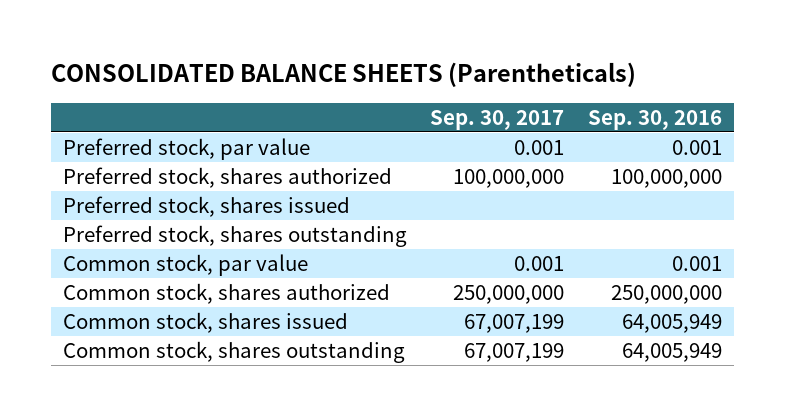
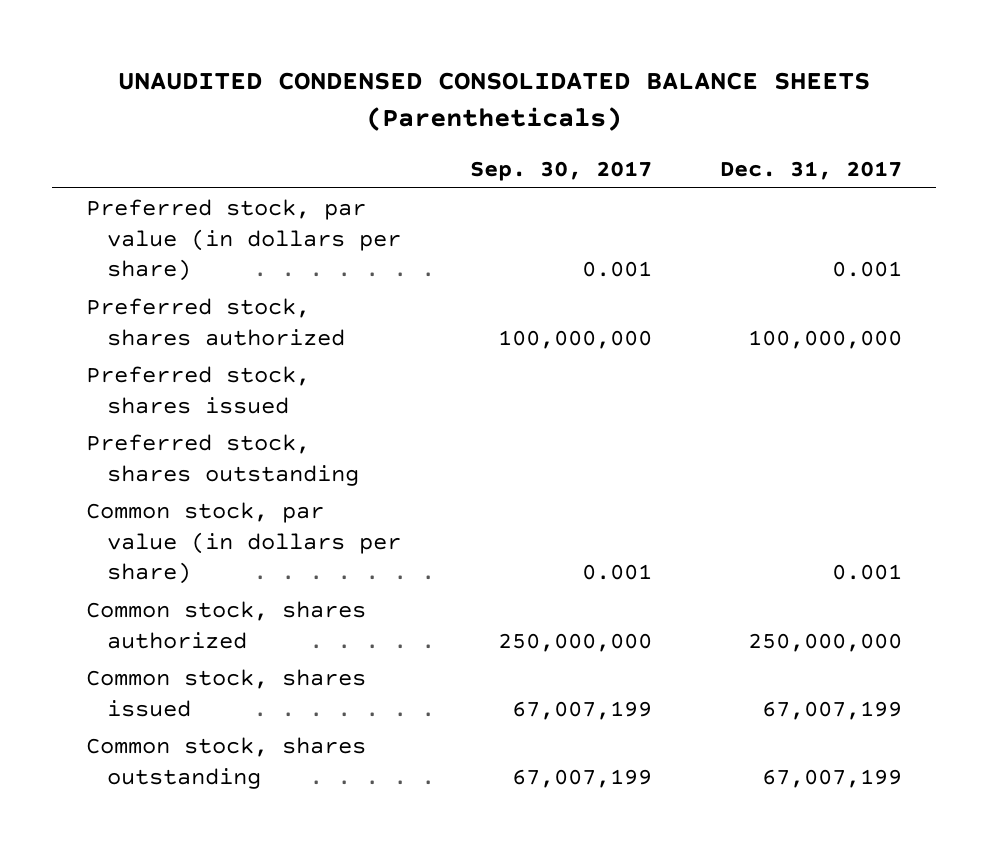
[50,62,636,88] CONSOLIDATED BALANCE SHEETS (Parentheticals) -> [118,71,871,131] UNAUDITED CONDENSED CONSOLIDATED BALANCE SHEETS (Parentheticals)
[588,109,723,130] Sep. 30, 2016 -> none
none -> [720,160,903,180] Dec. 31, 2017
[62,137,310,160] Preferred stock, par value -> [86,198,402,282] Preferred stock, par value (in dollars per share)
[62,253,308,276] Common stock, par value -> [86,501,402,585] Common stock, par value (in dollars per share)

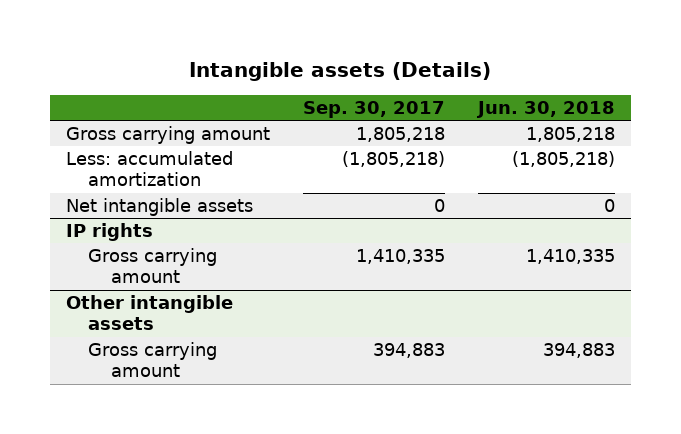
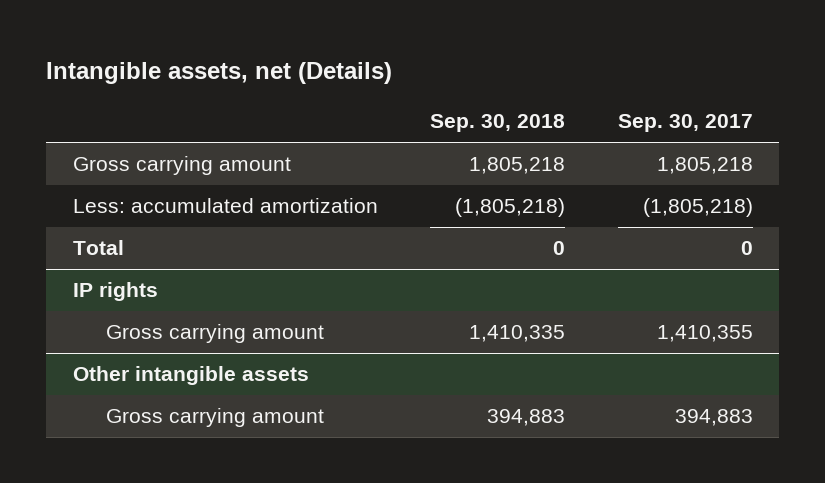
[189,62,492,82] Intangible assets (Details) -> [46,61,393,84] Intangible assets, net (Details)
[475,101,615,119] Jun. 30, 2018 -> none
none -> [430,114,566,133] Sep. 30, 2018
[66,198,254,217] Net intangible assets -> [72,240,124,256] Total
[355,249,445,265] 1,410,335 -> [656,325,753,343] 1,410,355

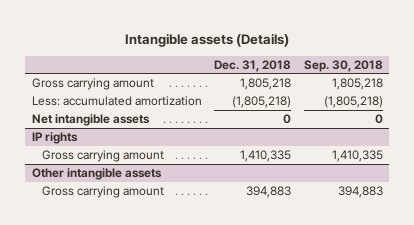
[46,61,393,84] Intangible assets, net (Details) -> [125,32,290,47] Intangible assets (Details)
[617,114,753,133] Sep. 30, 2017 -> none
none -> [214,59,292,72] Dec. 31, 2018
[72,240,124,256] Total -> [31,114,150,127] Net intangible assets

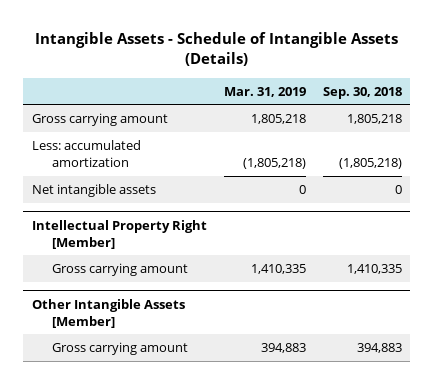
[125,32,290,47] Intangible assets (Details) -> [34,31,398,67] Intangible Assets - Schedule of Intangible Assets (Details)
[214,59,292,72] Dec. 31, 2018 -> none
none -> [223,86,306,97] Mar. 31, 2019
[31,132,78,145] IP rights -> [31,219,207,249] Intellectual Property Right [Member]
[31,168,162,181] Other intangible assets -> [31,298,185,328] Other Intangible Assets [Member]

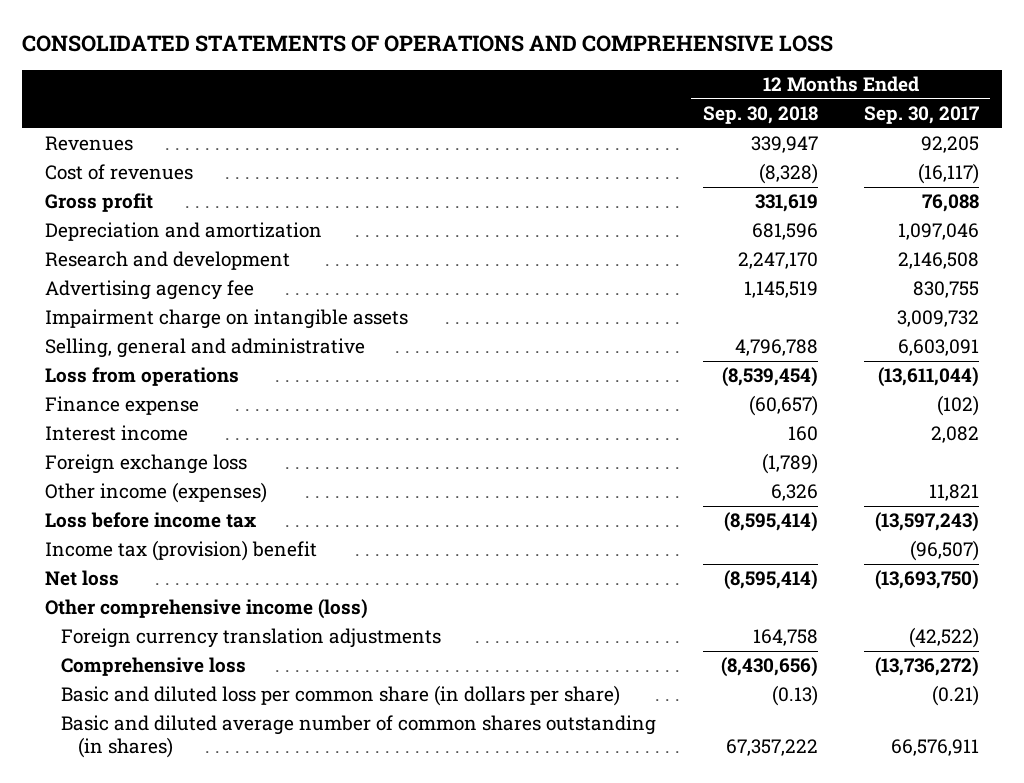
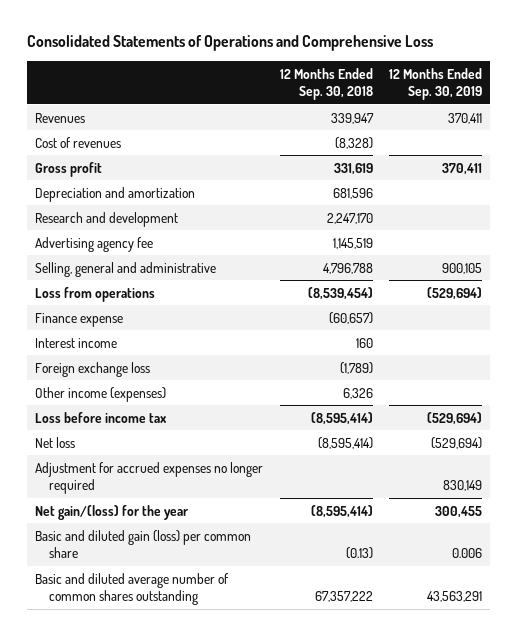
[22,35,834,53] CONSOLIDATED STATEMENTS OF OPERATIONS AND COMPREHENSIVE LOSS -> [26,35,433,52] Consolidated Statements of Operations and Comprehensive Loss
[863,106,979,125] Sep. 30, 2017 -> none
none -> [389,67,483,101] 12 Months Ended Sep. 30, 2019
[45,309,409,330] Impairment charge on intangible assets -> none
[45,540,318,562] Income tax (provision) benefit -> none
[45,599,369,620] Other comprehensive income (loss) -> none
[61,628,442,649] Foreign currency translation adjustments -> none
[61,657,247,677] Comprehensive loss -> none
none -> [34,461,263,495] Adjustment for accrued expenses no longer required
none -> [34,504,189,520] Net gain/(loss) for the year
[61,685,621,707] Basic and diluted loss per common share (in dollars per share) -> [34,529,251,559] Basic and diluted gain (loss) per common share
[61,715,657,759] Basic and diluted average number of common shares outstanding (in shares) -> [34,572,229,606] Basic and diluted average number of common shares outstanding

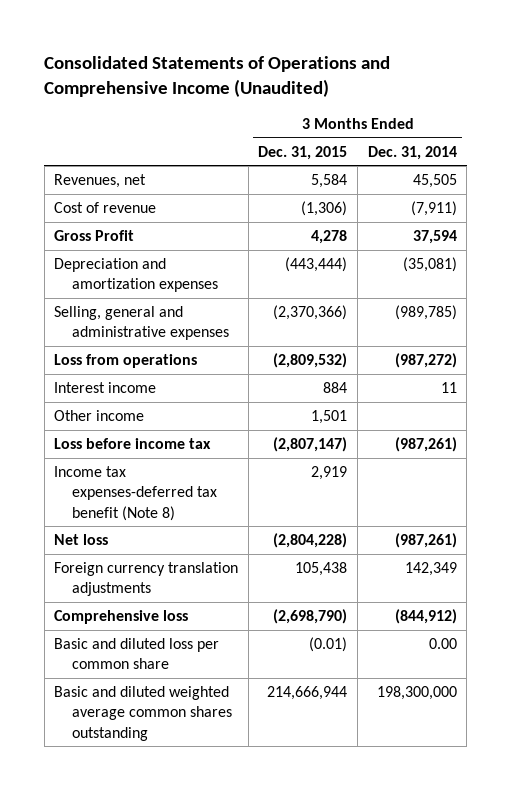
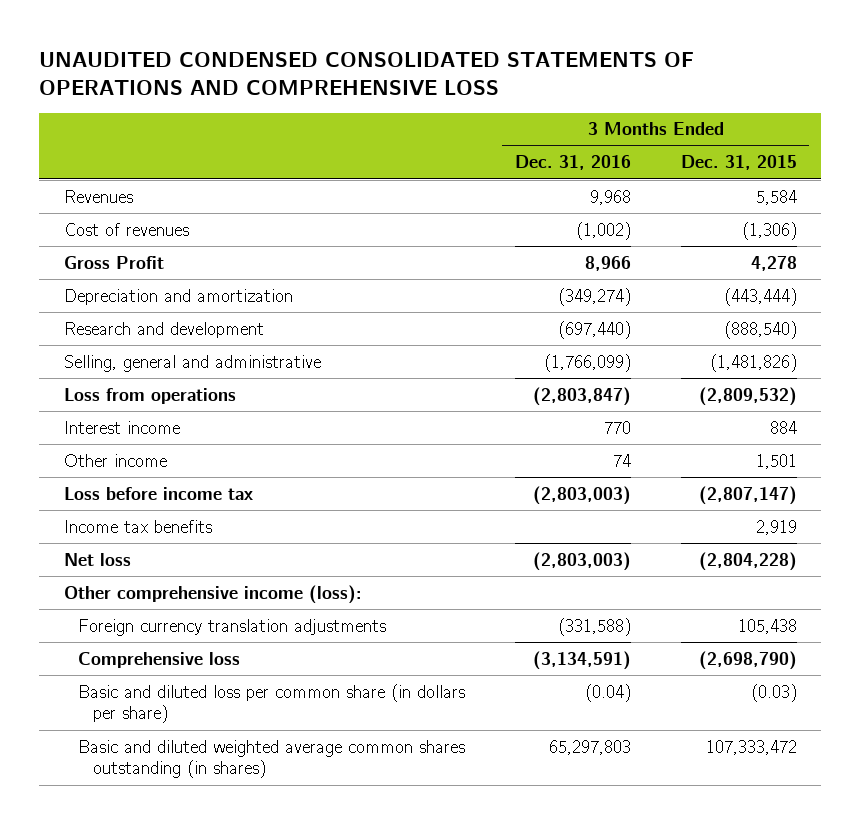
[44,56,391,97] Consolidated Statements of Operations and Comprehensive Income (Unaudited) -> [38,51,694,95] UNAUDITED CONDENSED CONSOLIDATED STATEMENTS OF OPERATIONS AND COMPREHENSIVE LOSS
[367,145,457,160] Dec. 31, 2014 -> none
none -> [514,155,631,171] Dec. 31, 2016
[54,174,147,189] Revenues, net -> [63,189,133,203] Revenues
[54,202,157,214] Cost of revenue -> [63,222,189,236] Cost of revenues
[54,258,219,293] Depreciation and amortization expenses -> [63,288,293,305] Depreciation and amortization
none -> [63,321,264,338] Research and development
[54,306,230,341] Selling, general and administrative expenses -> [63,354,321,372] Selling, general and administrative
[273,305,348,321] (2,370,366) -> [709,353,797,372] (1,481,826)
[54,466,218,521] Income tax expenses-deferred tax benefit (Note 8) -> [63,519,212,533] Income tax benefits
none -> [63,584,362,604] Other comprehensive income (loss):
[54,638,220,670] Basic and diluted loss per common share -> [78,683,466,724] Basic and diluted loss per common share (in dollars per share)
[309,637,348,653] (0.01) -> [750,683,797,702] (0.03)
[54,686,233,741] Basic and diluted weighted average common shares outstanding -> [78,739,466,779] Basic and diluted weighted average common shares outstanding (in shares)
[267,686,348,701] 214,666,944 -> [705,739,797,755] 107,333,472

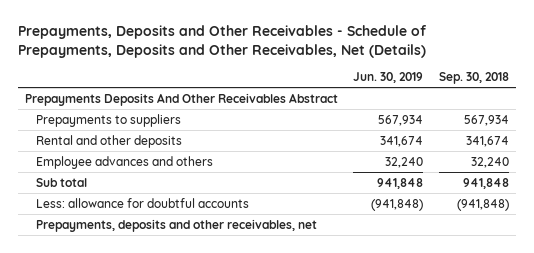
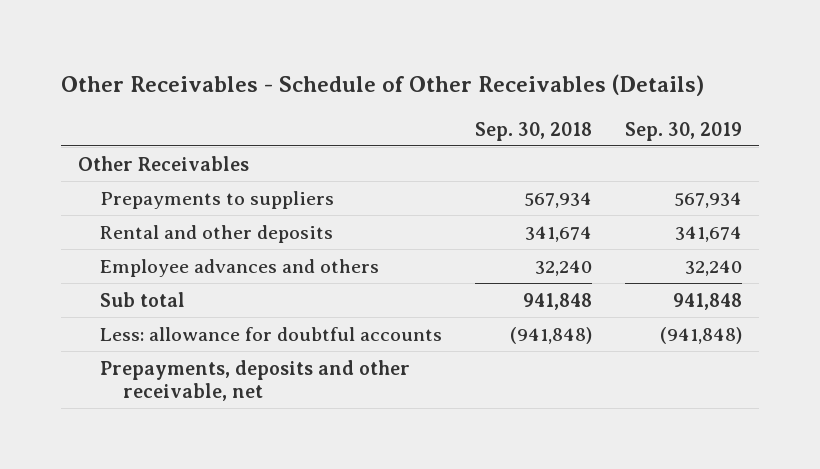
[17,25,427,58] Prepayments, Deposits and Other Receivables - Schedule of Prepayments, Deposits and Other Receivables, Net (Details) -> [61,74,705,97] Other Receivables - Schedule of Other Receivables (Details)
[353,72,424,84] Jun. 30, 2019 -> none
none -> [625,121,743,141] Sep. 30, 2019
[25,92,339,106] Prepayments Deposits And Other Receivables Abstract -> none
none -> [77,155,249,171] Other Receivables
[36,218,318,232] Prepayments, deposits and other receivables, net -> [100,359,411,401] Prepayments, deposits and other receivable, net

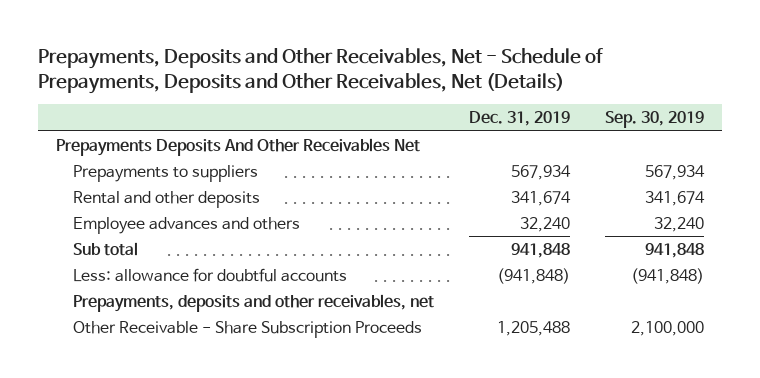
[61,74,705,97] Other Receivables - Schedule of Other Receivables (Details) -> [38,48,604,95] Prepayments, Deposits and Other Receivables, Net - Schedule of Prepayments, Deposits and Other Receivables, Net (Details)
[475,121,593,141] Sep. 30, 2018 -> none
none -> [469,111,571,127] Dec. 31, 2019
[77,155,249,171] Other Receivables -> none
none -> [55,138,420,157] Prepayments Deposits And Other Receivables Net
[100,359,411,401] Prepayments, deposits and other receivable, net -> [72,294,434,313] Prepayments, deposits and other receivables, net
none -> [72,321,422,339] Other Receivable - Share Subscription Proceeds

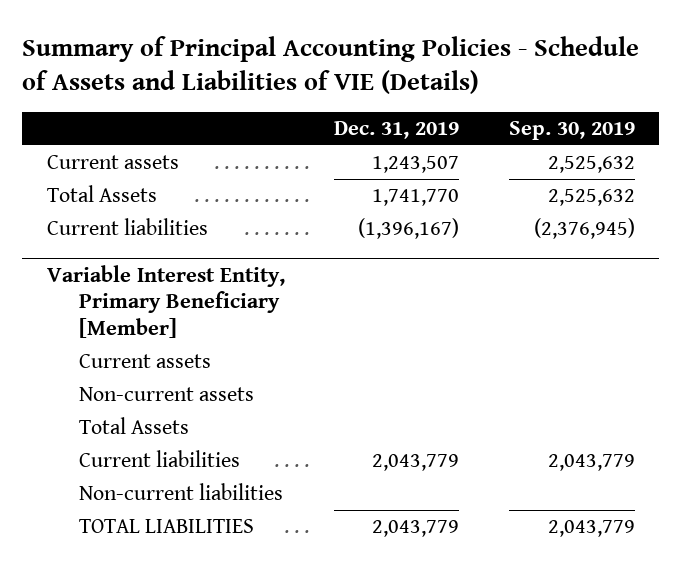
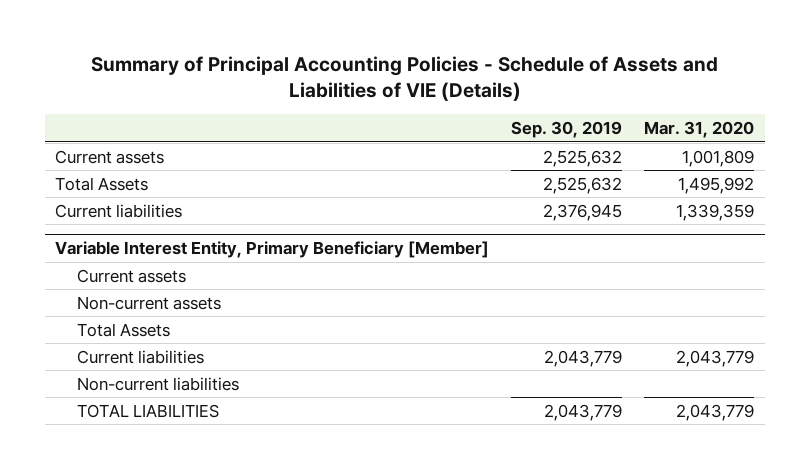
[334,121,460,140] Dec. 31, 2019 -> none
none -> [643,121,754,139] Mar. 31, 2020
[533,218,635,240] (2,376,945) -> [543,203,623,221] 2,376,945

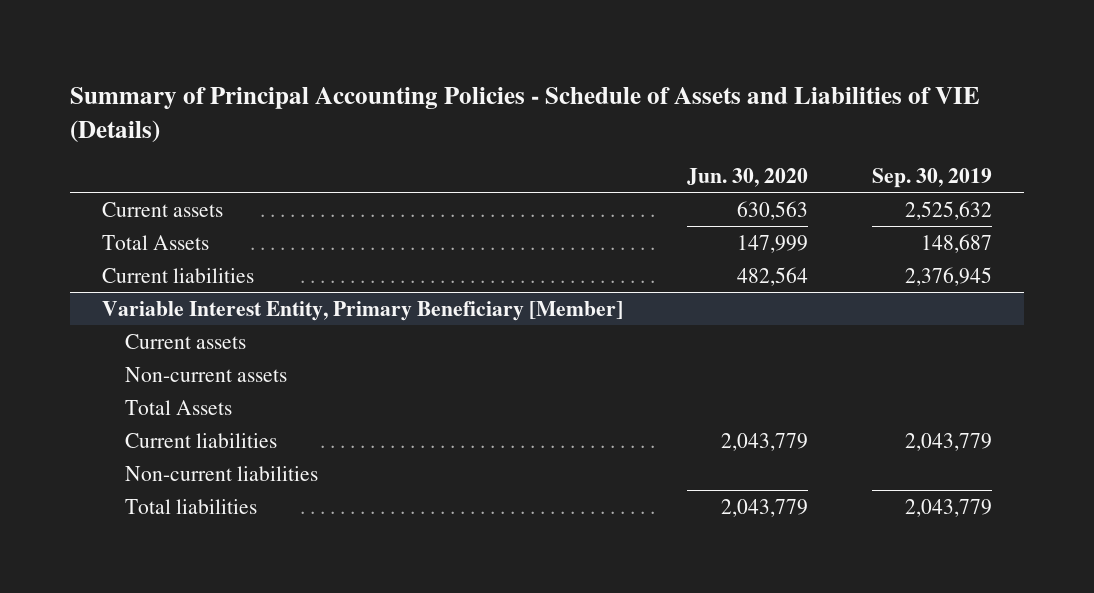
[643,121,754,139] Mar. 31, 2020 -> none
none -> [687,167,809,187] Jun. 30, 2020
[543,176,623,194] 2,525,632 -> [921,233,993,253] 148,687
[76,403,219,418] TOTAL LIABILITIES -> [124,498,257,514] Total liabilities

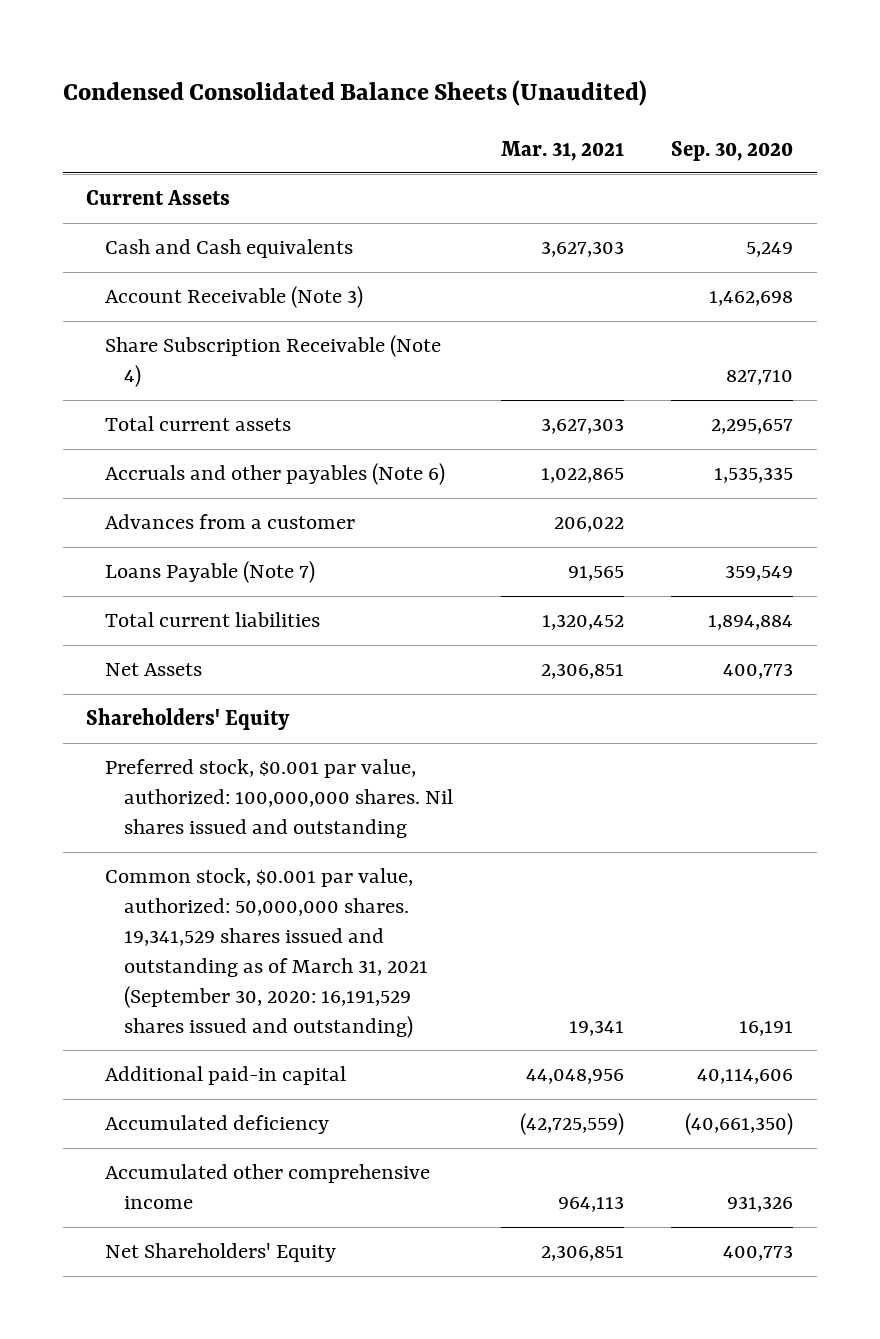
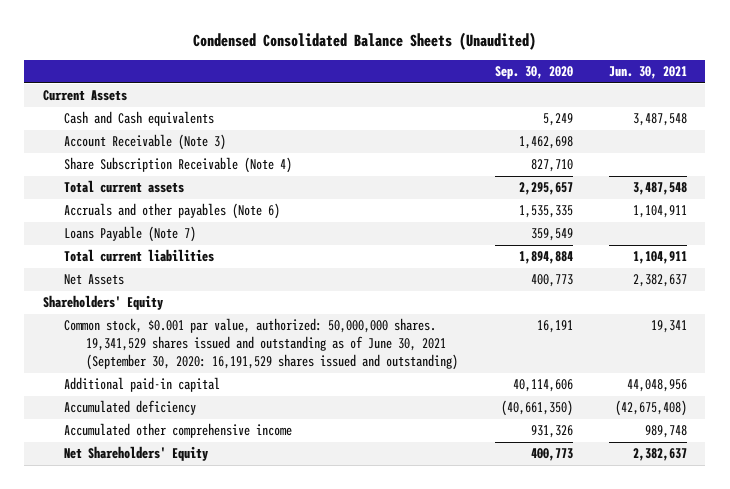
[500,140,624,161] Mar. 31, 2021 -> none
none -> [609,66,688,80] Jun. 30, 2021
[105,514,356,530] Advances from a customer -> none
[105,759,454,839] Preferred stock, $0.001 par value, authorized: 100,000,000 shares. Nil shares issued and outstanding -> none
[105,868,429,1039] Common stock, $0.001 par value, authorized: 50,000,000 shares. 19,341,529 shares issued and outstanding as of March 31, 2021 (September 30, 2020: 16,191,529 shares issued and outstanding) -> [64,318,459,371] Common stock, $0.001 par value, authorized: 50,000,000 shares. 19,341,529 shares issued and outstanding as of June 30, 2021 (September 30, 2020: 16,191,529 shares issued and outstanding)

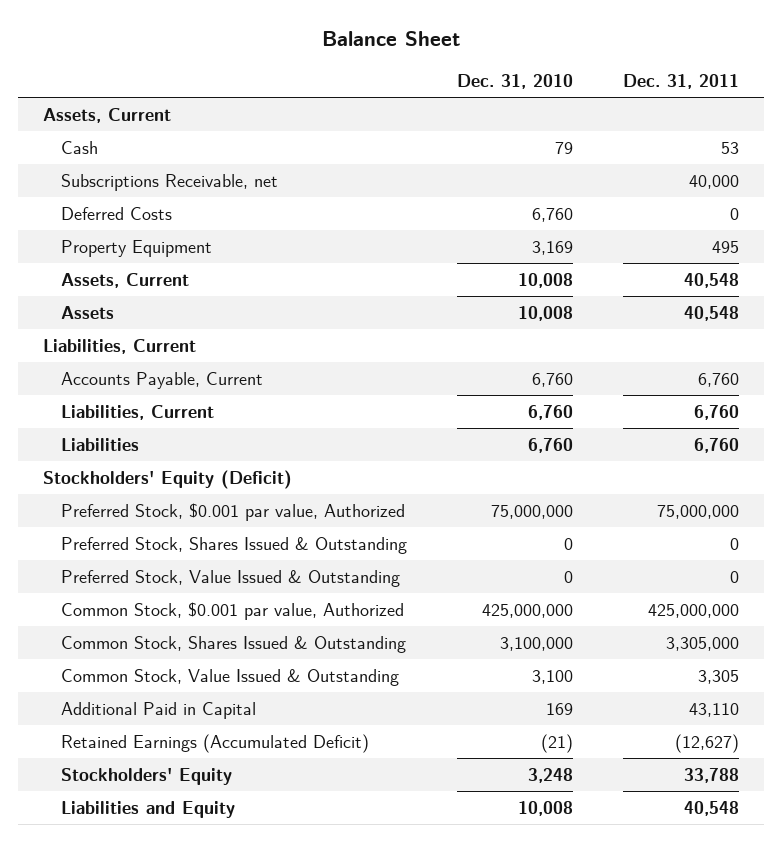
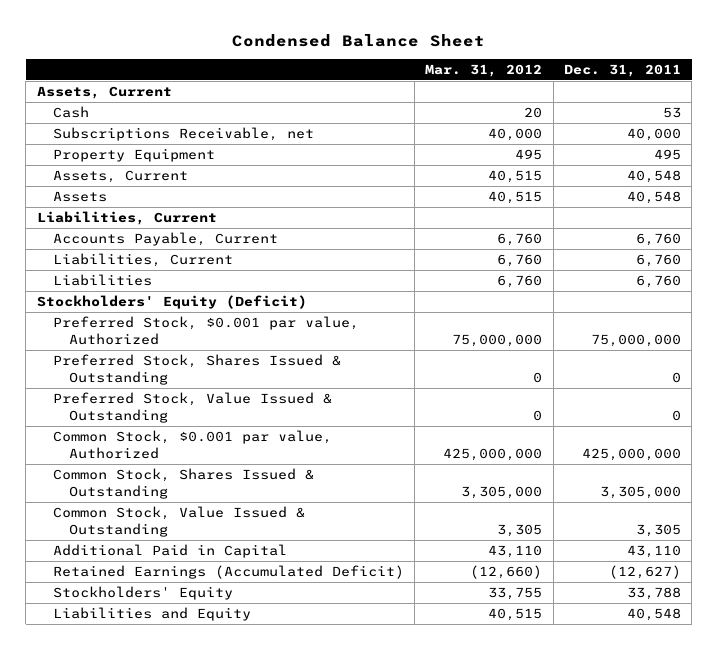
[322,31,461,47] Balance Sheet -> [231,33,485,47] Condensed Balance Sheet
[457,74,574,90] Dec. 31, 2010 -> none
none -> [425,63,543,77] Mar. 31, 2012
[61,206,173,220] Deferred Costs -> none

